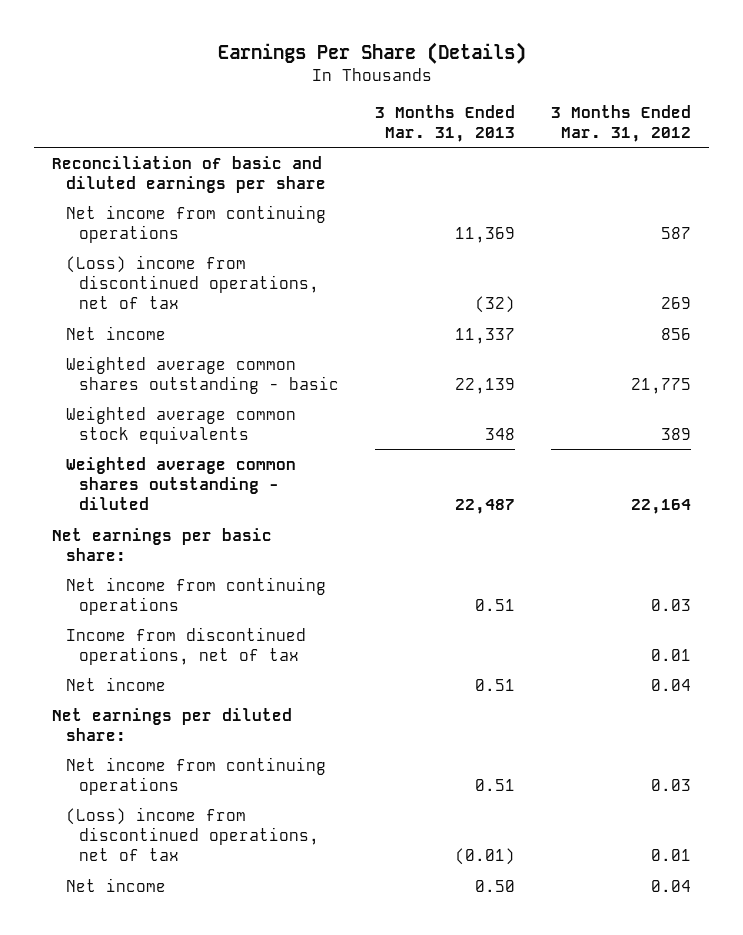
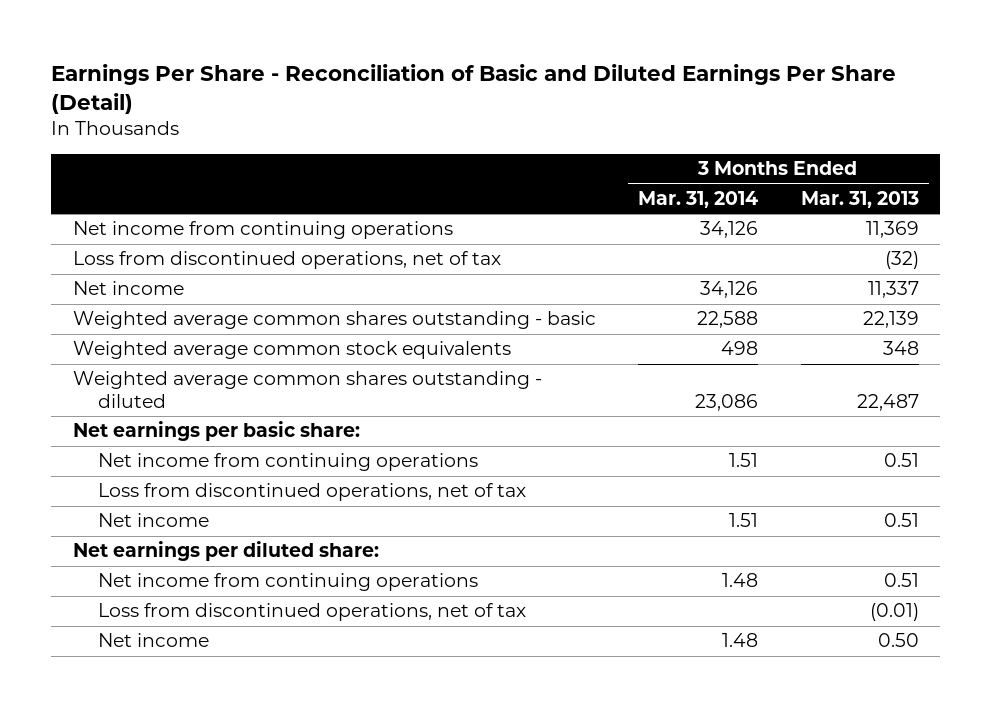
[217,41,526,64] Earnings Per Share (Details) -> [51,63,897,114] Earnings Per Share - Reconciliation of Basic and Diluted Earnings Per Share (Detail)
[551,104,692,142] 3 Months Ended Mar. 31, 2012 -> none
none -> [638,190,759,208] Mar. 31, 2014
[51,155,326,194] Reconciliation of basic and diluted earnings per share -> none
[65,254,320,310] (Loss) income from discontinued operations, net of tax -> [72,251,501,270] Loss from discontinued operations, net of tax
[65,626,306,666] Income from discontinued operations, net of tax -> [97,483,526,502] Loss from discontinued operations, net of tax
[65,806,320,862] (Loss) income from discontinued operations, net of tax -> [97,603,526,622] Loss from discontinued operations, net of tax

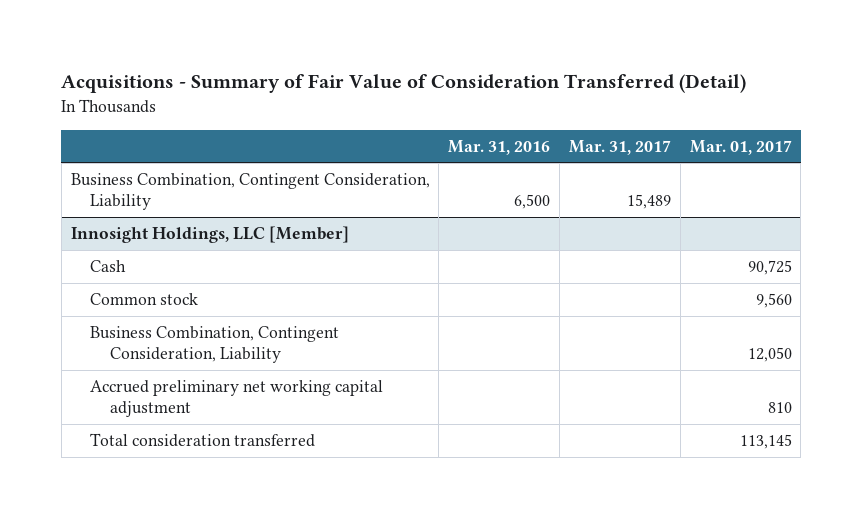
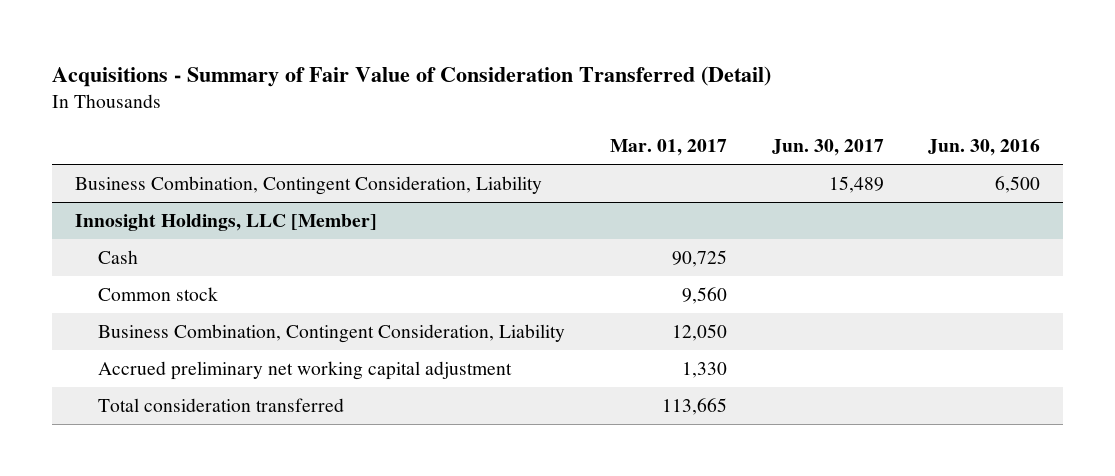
[448,139,551,155] Mar. 31, 2016 -> none
[568,139,671,155] Mar. 31, 2017 -> none
none -> [771,139,884,157] Jun. 30, 2017
none -> [928,139,1041,157] Jun. 30, 2016
[767,402,792,414] 810 -> [682,361,728,378] 1,330
[739,434,792,450] 113,145 -> [662,397,728,415] 113,665

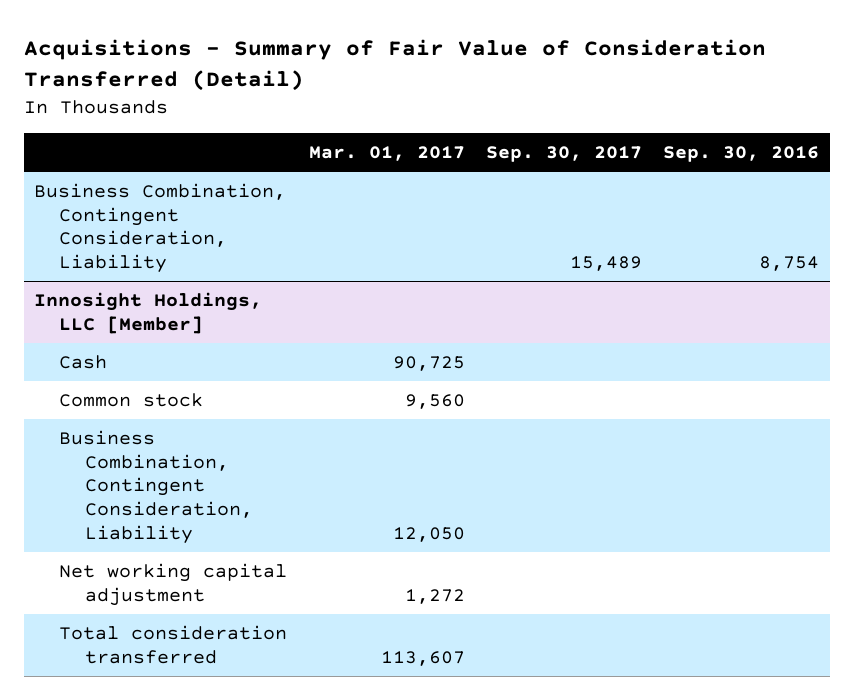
[771,139,884,157] Jun. 30, 2017 -> none
[928,139,1041,157] Jun. 30, 2016 -> none
none -> [485,146,642,163] Sep. 30, 2017
none -> [662,146,819,163] Sep. 30, 2016
[98,360,513,380] Accrued preliminary net working capital adjustment -> [59,563,288,606] Net working capital adjustment
[682,361,728,378] 1,330 -> [404,588,465,604] 1,272
[662,397,728,415] 113,665 -> [380,650,465,666] 113,607

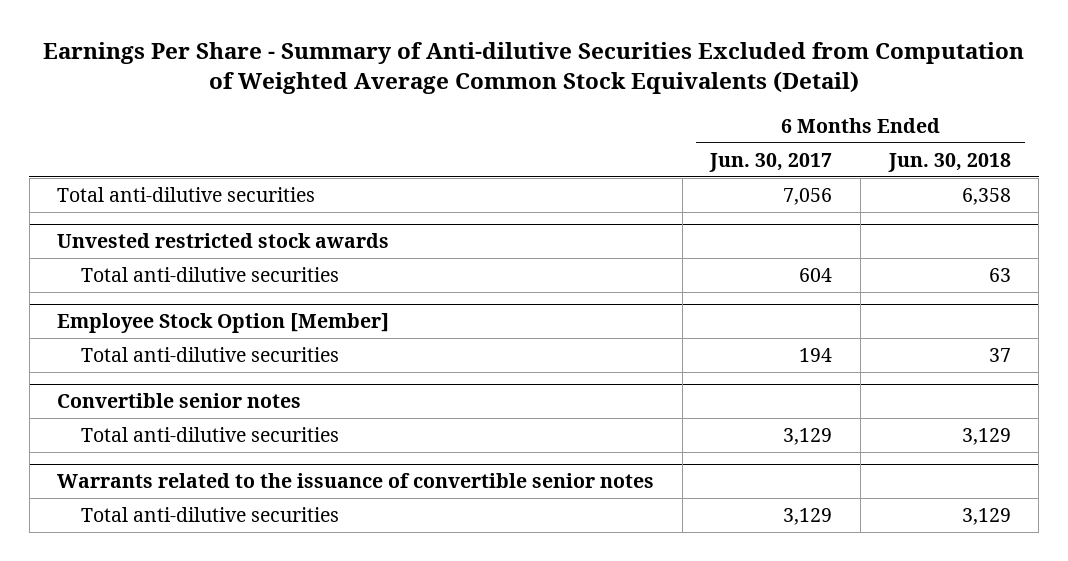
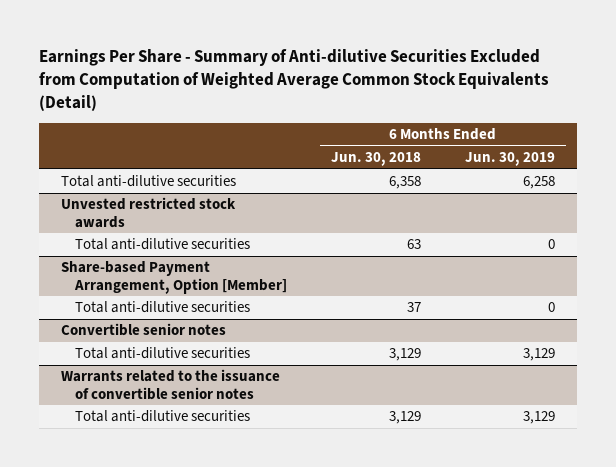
[709,152,833,172] Jun. 30, 2017 -> none
none -> [465,152,556,167] Jun. 30, 2019
[57,313,390,334] Employee Stock Option [Member] -> [61,261,287,294] Share-based Payment Arrangement, Option [Member]

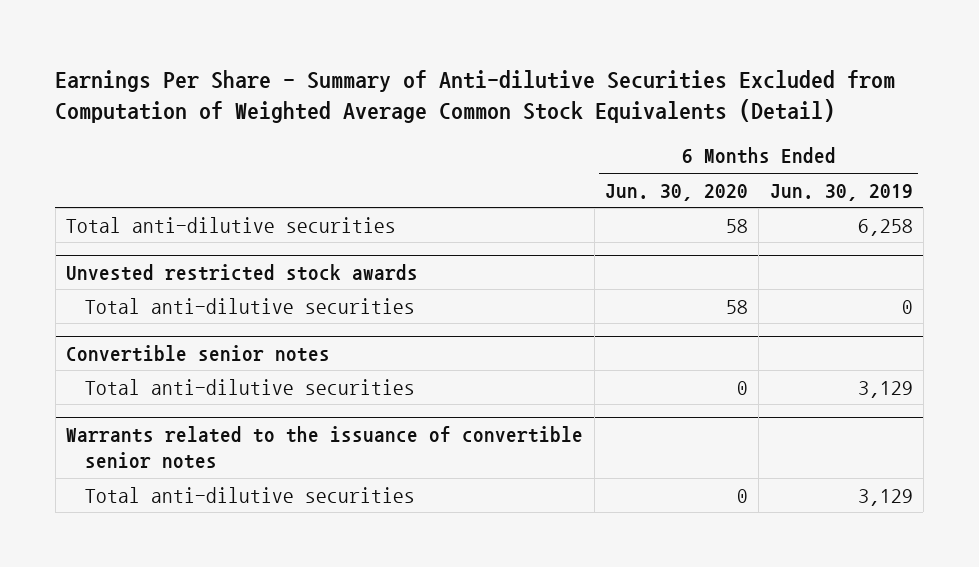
[330,152,421,167] Jun. 30, 2018 -> none
none -> [604,183,748,201] Jun. 30, 2020
[61,261,287,294] Share-based Payment Arrangement, Option [Member] -> none
[74,301,250,314] Total anti-dilutive securities -> none

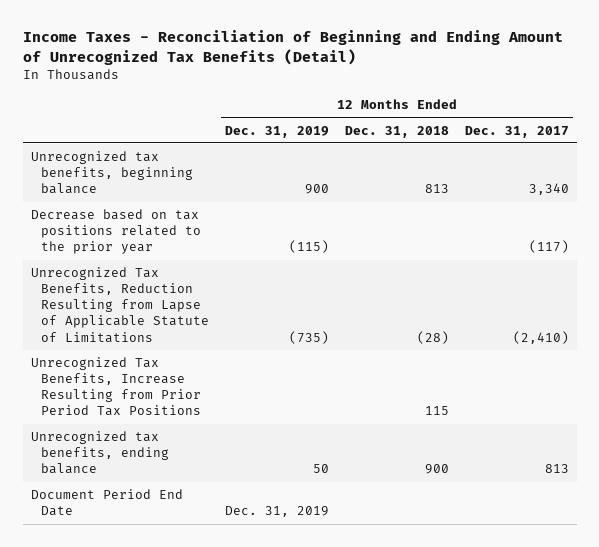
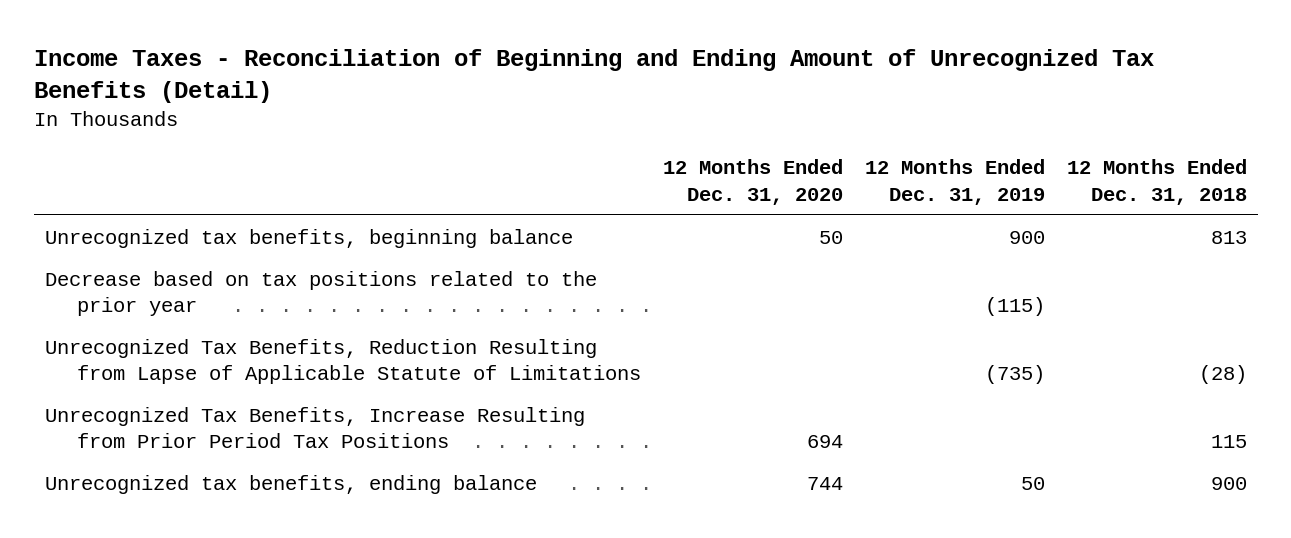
[464,125,569,138] Dec. 31, 2017 -> none
none -> [662,159,843,205] 12 Months Ended Dec. 31, 2020
[30,489,183,517] Document Period End Date -> none

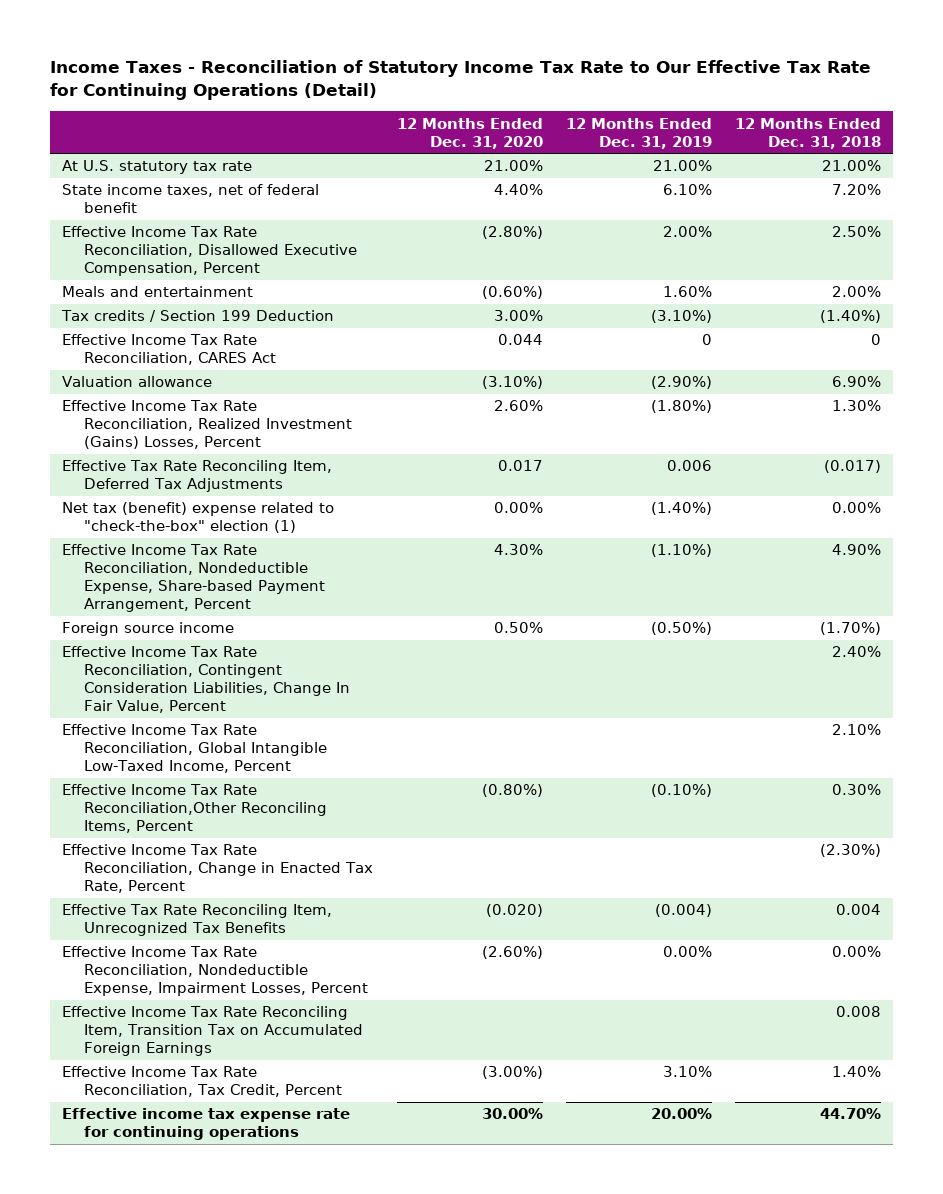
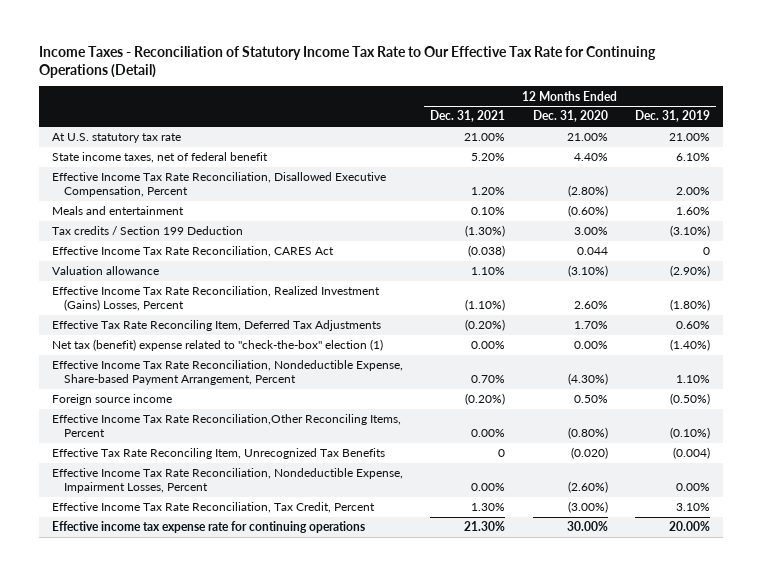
[735,117,882,149] 12 Months Ended Dec. 31, 2018 -> none
none -> [430,110,506,123] Dec. 31, 2021
[497,460,543,472] 0.017 -> [573,321,608,330] 1.70%
[666,460,712,472] 0.006 -> [675,321,710,330] 0.60%
[493,544,543,556] 4.30% -> [567,373,608,386] (4.30%)
[650,544,712,558] (1.10%) -> [675,375,710,384] 1.10%
[62,646,351,714] Effective Income Tax Rate Reconciliation, Contingent Consideration Liabilities, Change In Fair Value, Percent -> none
[62,724,328,774] Effective Income Tax Rate Reconciliation, Global Intangible Low-Taxed Income, Percent -> none
[62,844,374,894] Effective Income Tax Rate Reconciliation, Change in Enacted Tax Rate, Percent -> none
[62,1006,364,1057] Effective Income Tax Rate Reconciling Item, Transition Tax on Accumulated Foreign Earnings -> none

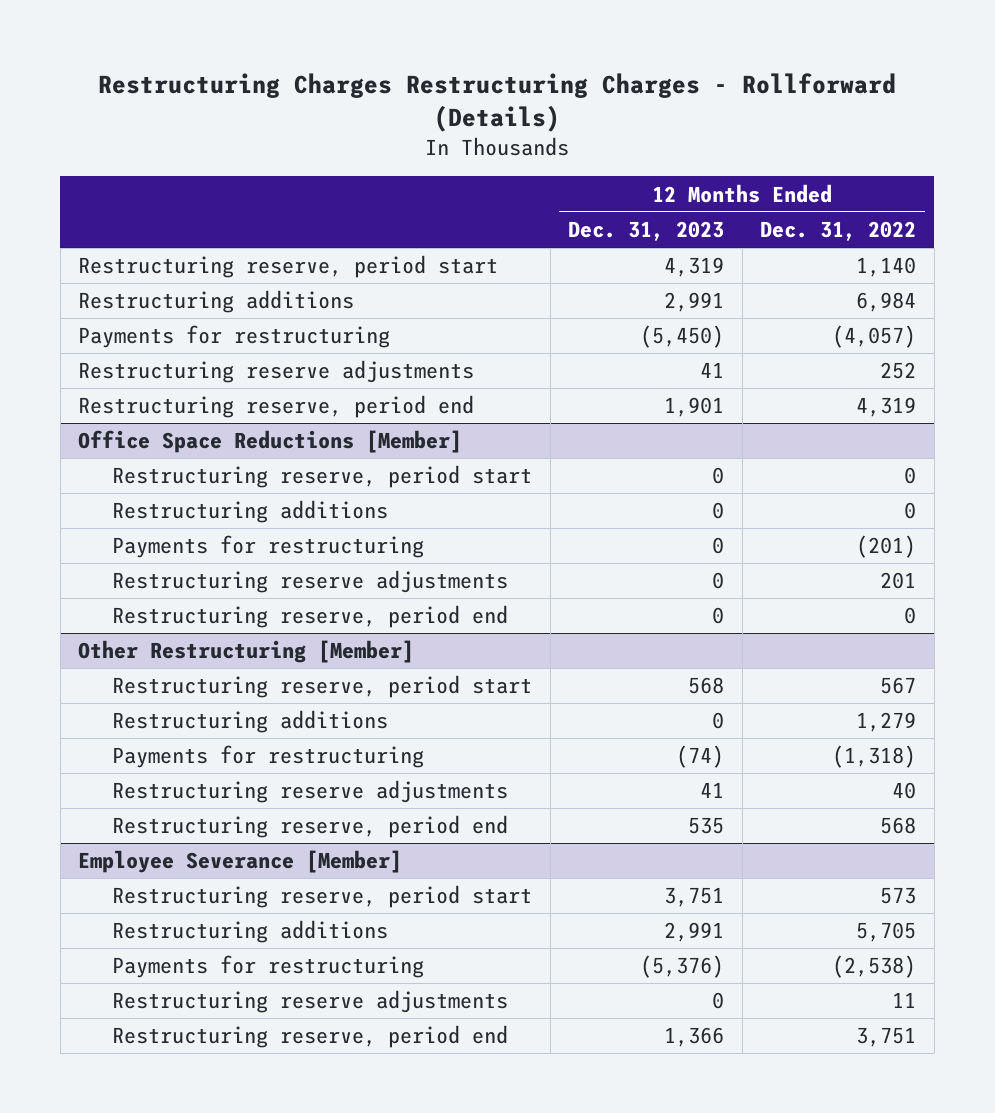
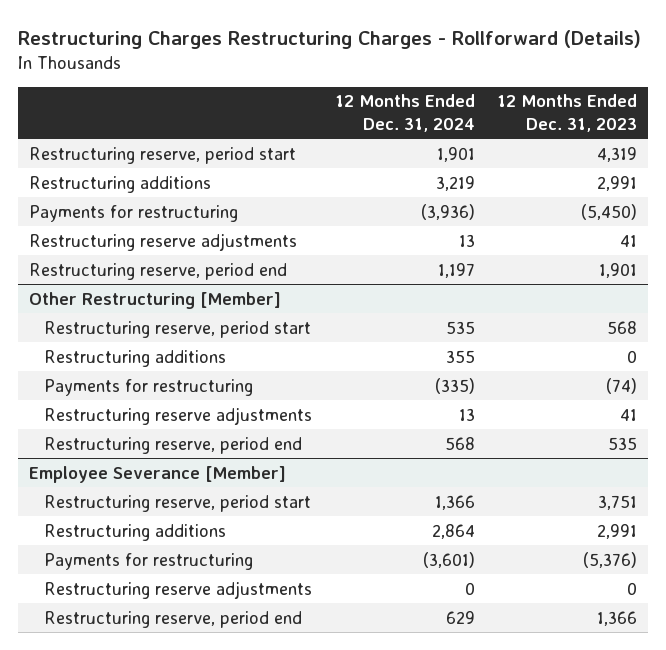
[760,220,917,241] Dec. 31, 2022 -> none
none -> [334,94,475,132] 12 Months Ended Dec. 31, 2024
[78,430,463,454] Office Space Reductions [Member] -> none
[112,465,533,489] Restructuring reserve, period start -> none
[112,500,389,524] Restructuring additions -> none
[112,535,425,559] Payments for restructuring -> none
[112,570,509,594] Restructuring reserve adjustments -> none
[112,605,509,629] Restructuring reserve, period end -> none

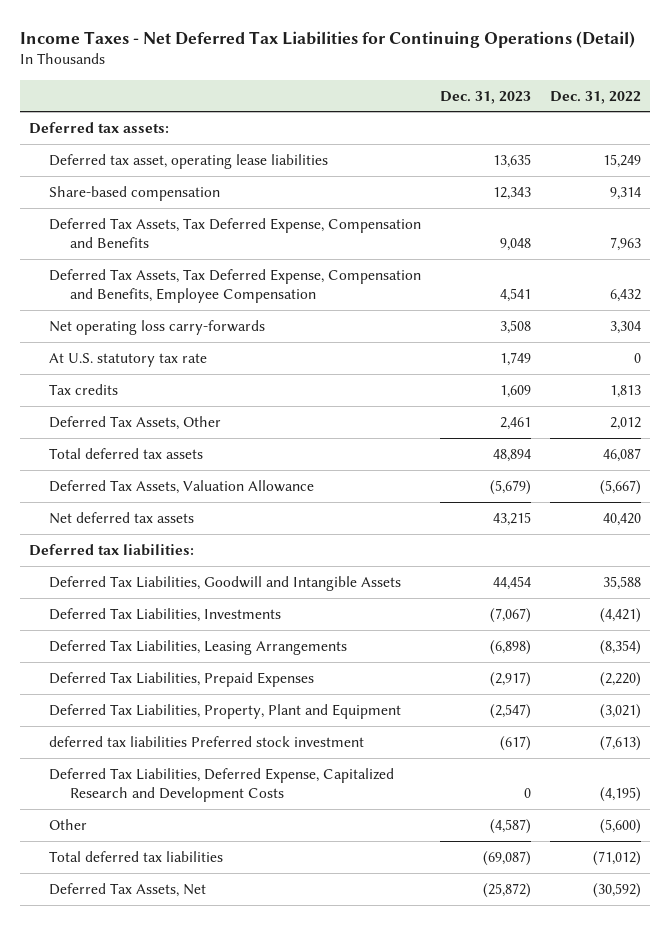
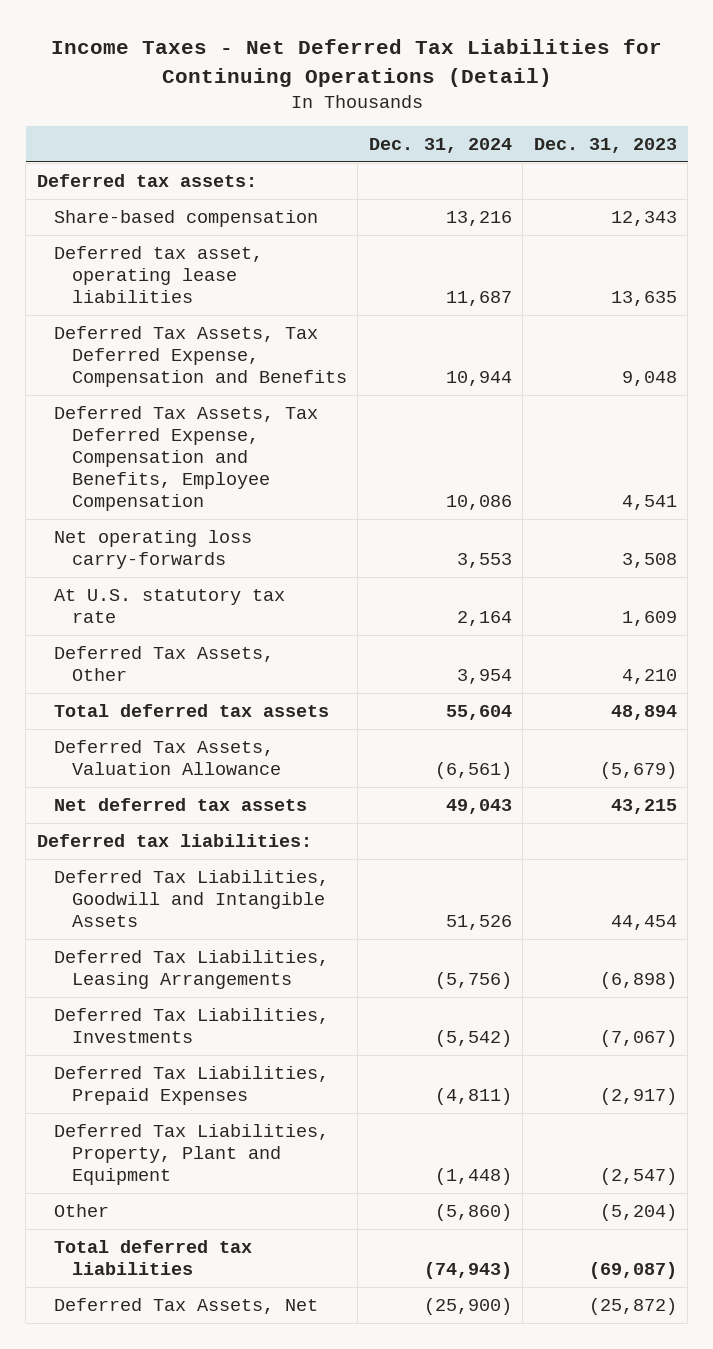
[549,90,641,104] Dec. 31, 2022 -> none
none -> [368,137,512,153] Dec. 31, 2024
[49,153,329,169] Deferred tax asset, operating lease liabilities -> [54,245,264,303] Deferred tax asset, operating lease liabilities
[49,383,119,395] Tax credits -> none
[500,351,532,366] 1,749 -> [621,610,677,626] 1,609
[500,416,532,430] 2,461 -> [621,668,677,684] 4,210
[49,607,282,622] Deferred Tax Liabilities, Investments -> [54,1007,330,1043] Deferred Tax Liabilities, Investments
[49,735,365,747] deferred tax liabilities Preferred stock investment -> none
[49,767,395,803] Deferred Tax Liabilities, Deferred Expense, Capitalized Research and Development Costs -> none
[490,818,532,834] (4,587) -> [599,1203,677,1221] (5,204)

